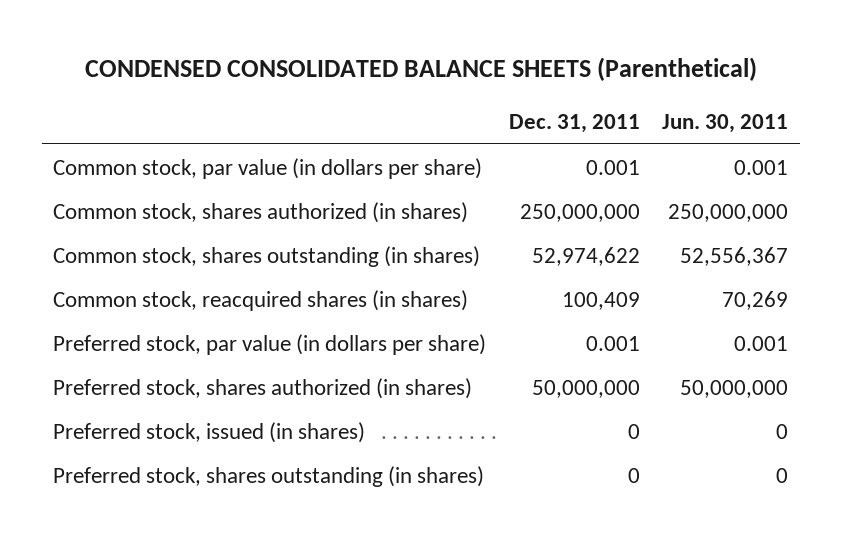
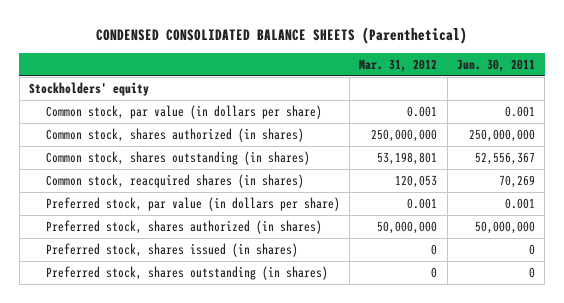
[508,113,640,133] Dec. 31, 2011 -> none
none -> [359,58,438,72] Mar. 31, 2012
none -> [29,81,150,96] Stockholders' equity
[53,421,366,443] Preferred stock, issued (in shares) -> [45,242,298,257] Preferred stock, shares issued (in shares)

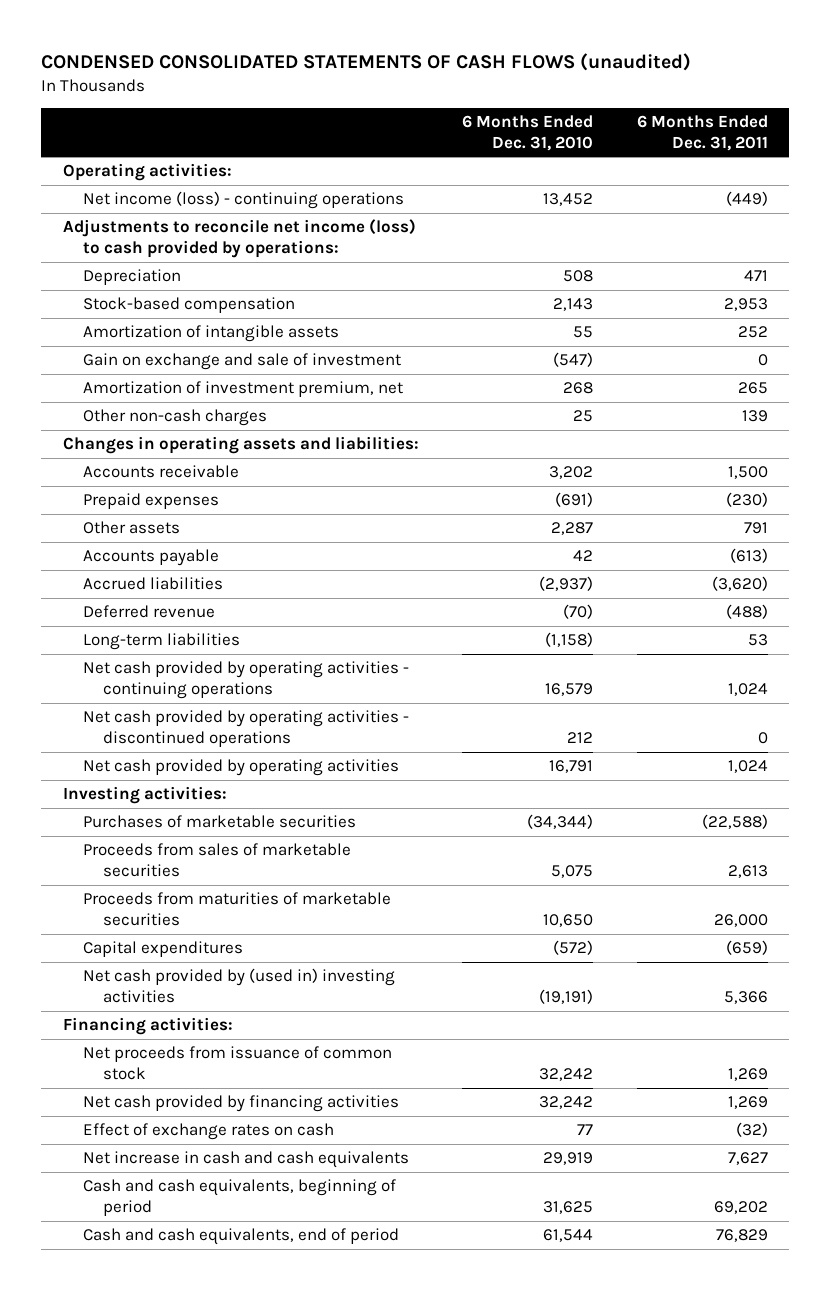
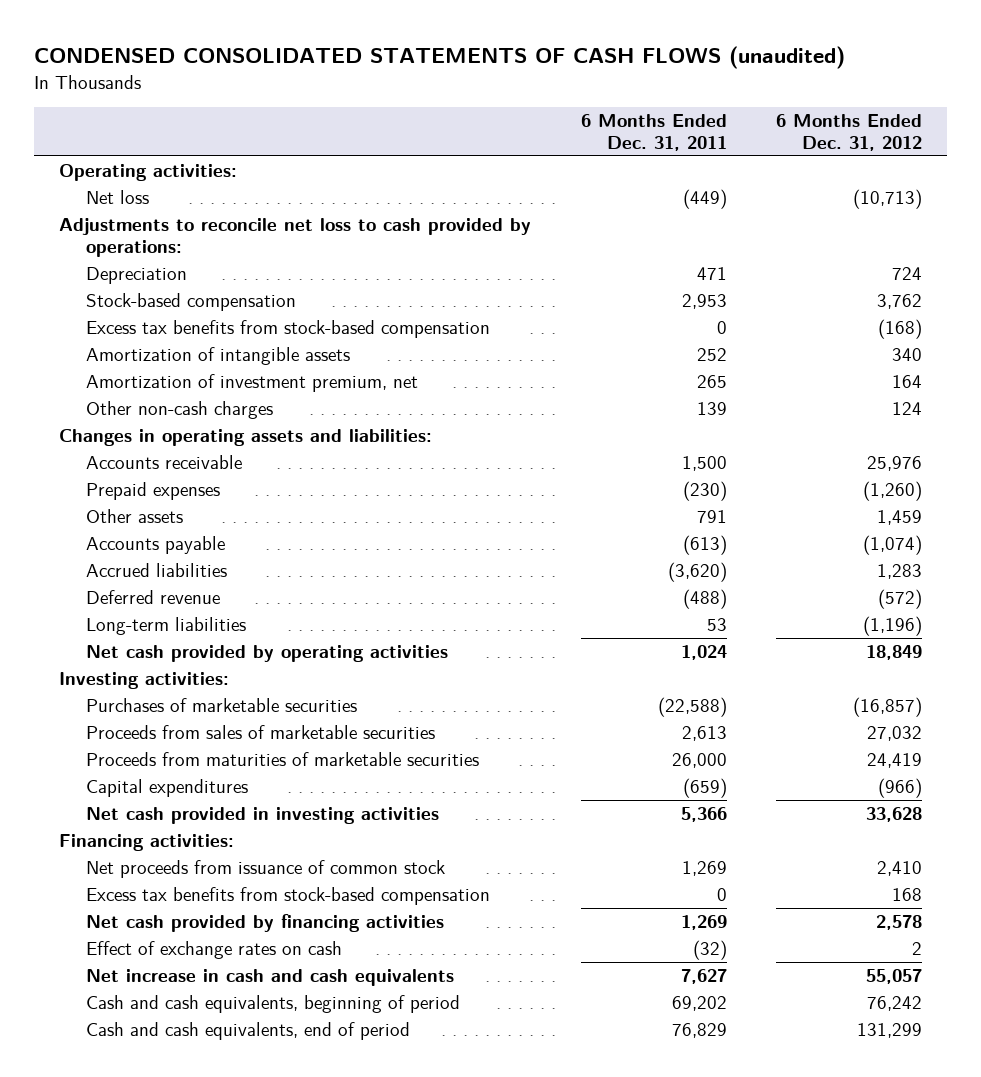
[462,115,594,151] 6 Months Ended Dec. 31, 2010 -> none
none -> [776,114,923,151] 6 Months Ended Dec. 31, 2012
[83,191,405,210] Net income (loss) - continuing operations -> [85,190,149,205] Net loss
[63,219,417,259] Adjustments to reconcile net income (loss) to cash provided by operations: -> [59,218,532,257] Adjustments to reconcile net loss to cash provided by operations:
none -> [85,320,490,339] Excess tax benefits from stock-based compensation
[83,353,402,371] Gain on exchange and sale of investment -> none
[83,661,410,700] Net cash provided by operating activities - continuing operations -> none
[83,710,410,748] Net cash provided by operating activities - discontinued operations -> none
[83,968,396,1004] Net cash provided by (used in) investing activities -> [85,807,439,825] Net cash provided in investing activities
none -> [85,887,490,906] Excess tax benefits from stock-based compensation

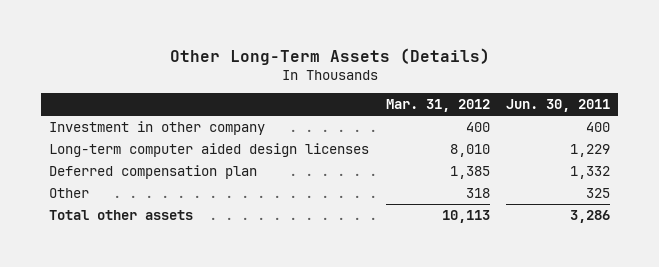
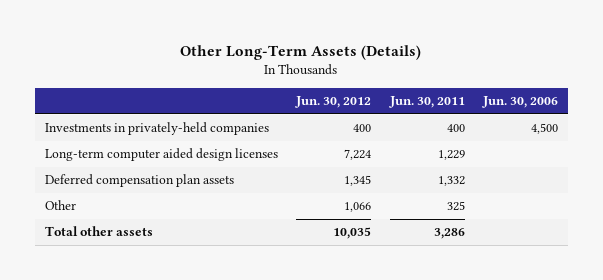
[385,99,490,113] Mar. 31, 2012 -> none
none -> [295,96,372,109] Jun. 30, 2012
none -> [482,96,559,109] Jun. 30, 2006
[49,121,266,136] Investment in other company -> [44,122,269,136] Investments in privately-held companies
[49,165,258,180] Deferred compensation plan -> [44,174,234,188] Deferred compensation plan assets

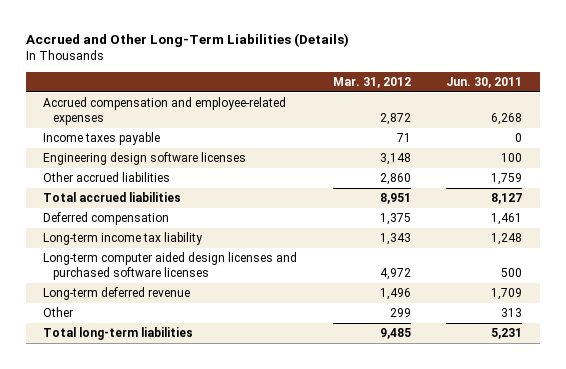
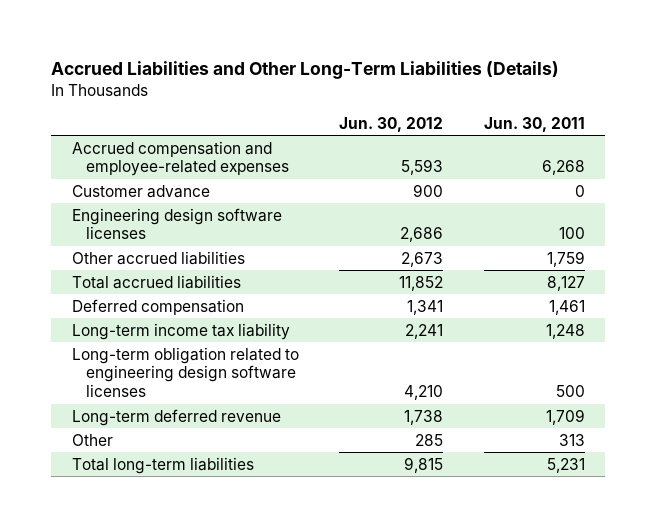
[25,33,349,48] Accrued and Other Long-Term Liabilities (Details) -> [51,61,560,80] Accrued Liabilities and Other Long-Term Liabilities (Details)
[332,77,411,89] Mar. 31, 2012 -> none
none -> [339,116,444,132] Jun. 30, 2012
[43,132,161,146] Income taxes payable -> none
none -> [71,184,210,198] Customer advance
[43,252,298,280] Long-term computer aided design licenses and purchased software licenses -> [71,346,299,398] Long-term obligation related to engineering design software licenses

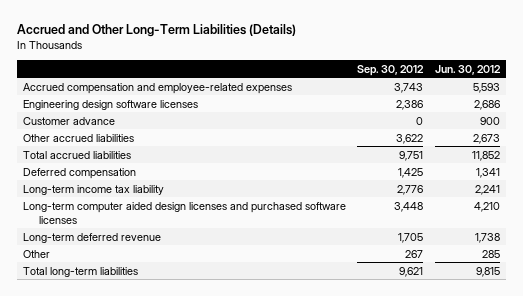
[51,61,560,80] Accrued Liabilities and Other Long-Term Liabilities (Details) -> [16,24,296,38] Accrued and Other Long-Term Liabilities (Details)
[483,116,585,132] Jun. 30, 2011 -> none
none -> [357,64,425,76] Sep. 30, 2012
[71,184,210,198] Customer advance -> [22,116,115,125] Customer advance
[71,346,299,398] Long-term obligation related to engineering design software licenses -> [22,201,346,224] Long-term computer aided design licenses and purchased software licenses

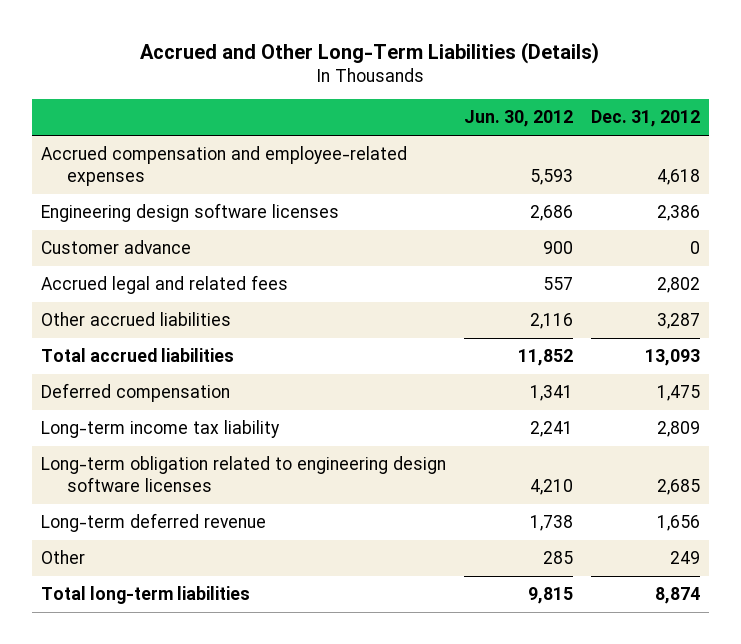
[357,64,425,76] Sep. 30, 2012 -> none
none -> [590,110,700,128] Dec. 31, 2012
none -> [40,274,288,294] Accrued legal and related fees
[472,133,500,144] 2,673 -> [529,312,573,329] 2,116
[22,201,346,224] Long-term computer aided design licenses and purchased software licenses -> [40,455,446,493] Long-term obligation related to engineering design software licenses

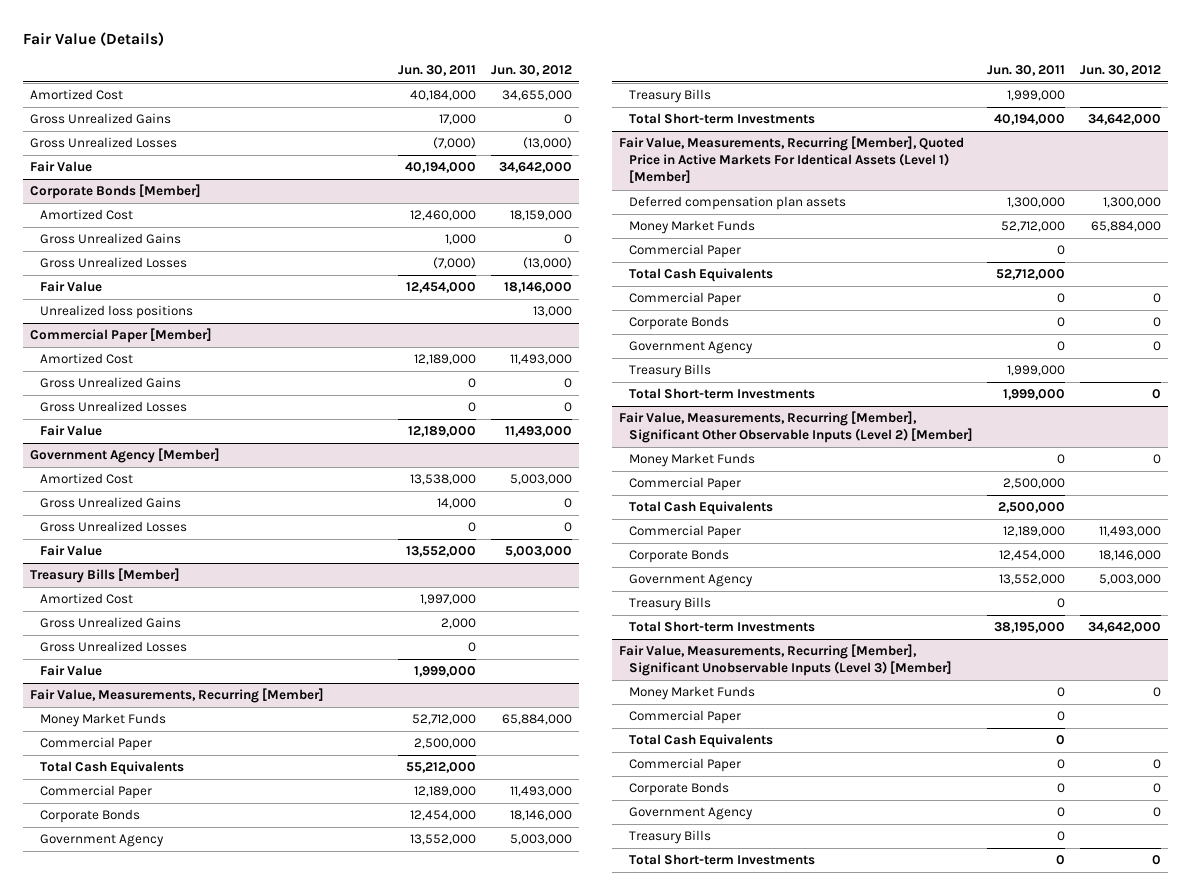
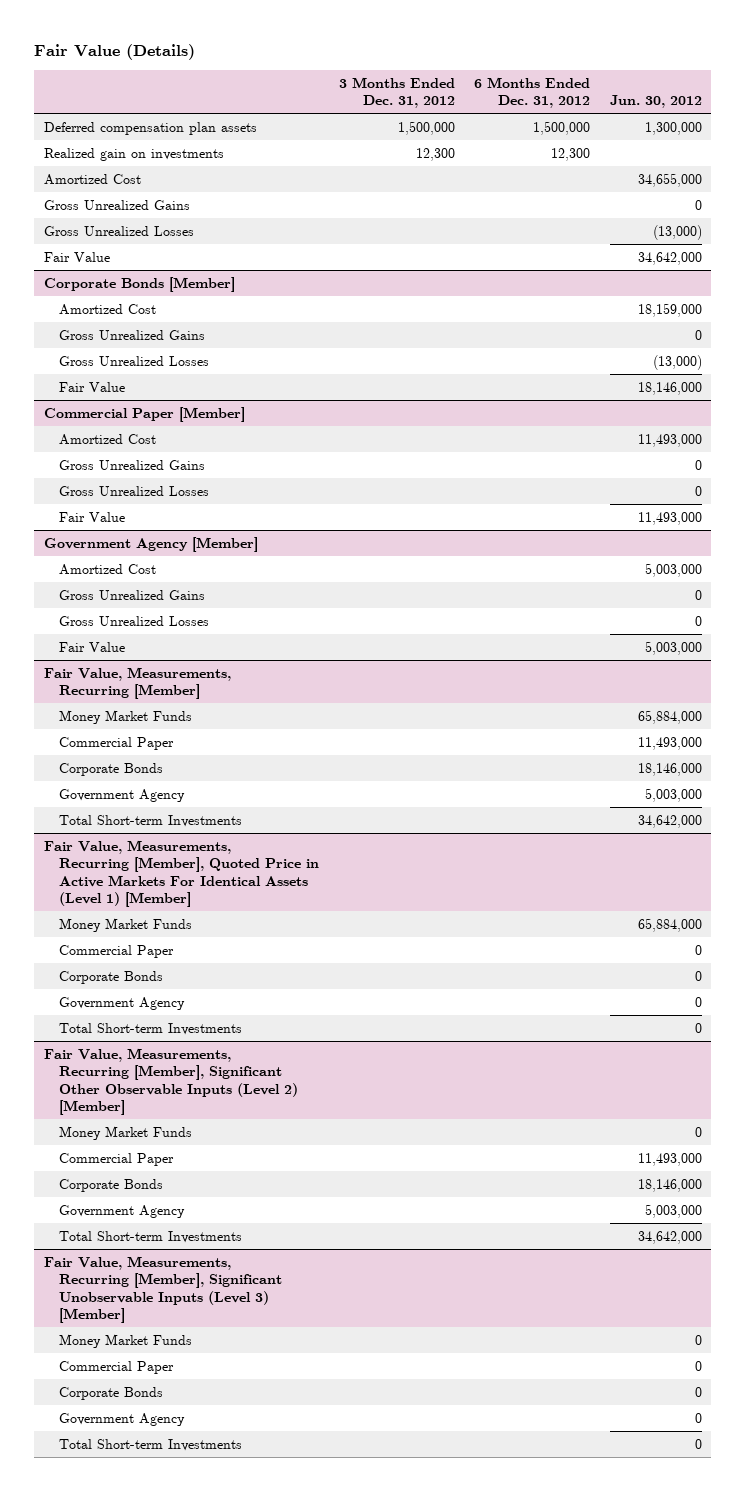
[398,64,477,76] Jun. 30, 2011 -> none
none -> [338,76,455,109] 3 Months Ended Dec. 31, 2012
none -> [474,76,591,109] 6 Months Ended Dec. 31, 2012
none -> [43,121,257,135] Deferred compensation plan assets
none -> [43,147,224,161] Realized gain on investments
[40,305,194,320] Unrealized loss positions -> none
[30,568,181,584] Treasury Bills [Member] -> none
[40,593,134,605] Amortized Cost -> none
[40,617,182,629] Gross Unrealized Gains -> none
[40,641,188,653] Gross Unrealized Losses -> none
[40,665,103,677] Fair Value -> none
[40,737,153,752] Commercial Paper -> none
[40,761,185,776] Total Cash Equivalents -> none
[628,89,711,104] Treasury Bills -> none
[628,196,846,211] Deferred compensation plan assets -> none
[628,244,741,259] Commercial Paper -> none
[628,268,773,283] Total Cash Equivalents -> none
[628,364,711,379] Treasury Bills -> none
[628,477,741,492] Commercial Paper -> none
[628,501,773,516] Total Cash Equivalents -> none
[628,597,711,612] Treasury Bills -> none
[628,710,741,725] Commercial Paper -> none
[628,734,773,749] Total Cash Equivalents -> none
[628,830,711,845] Treasury Bills -> none

